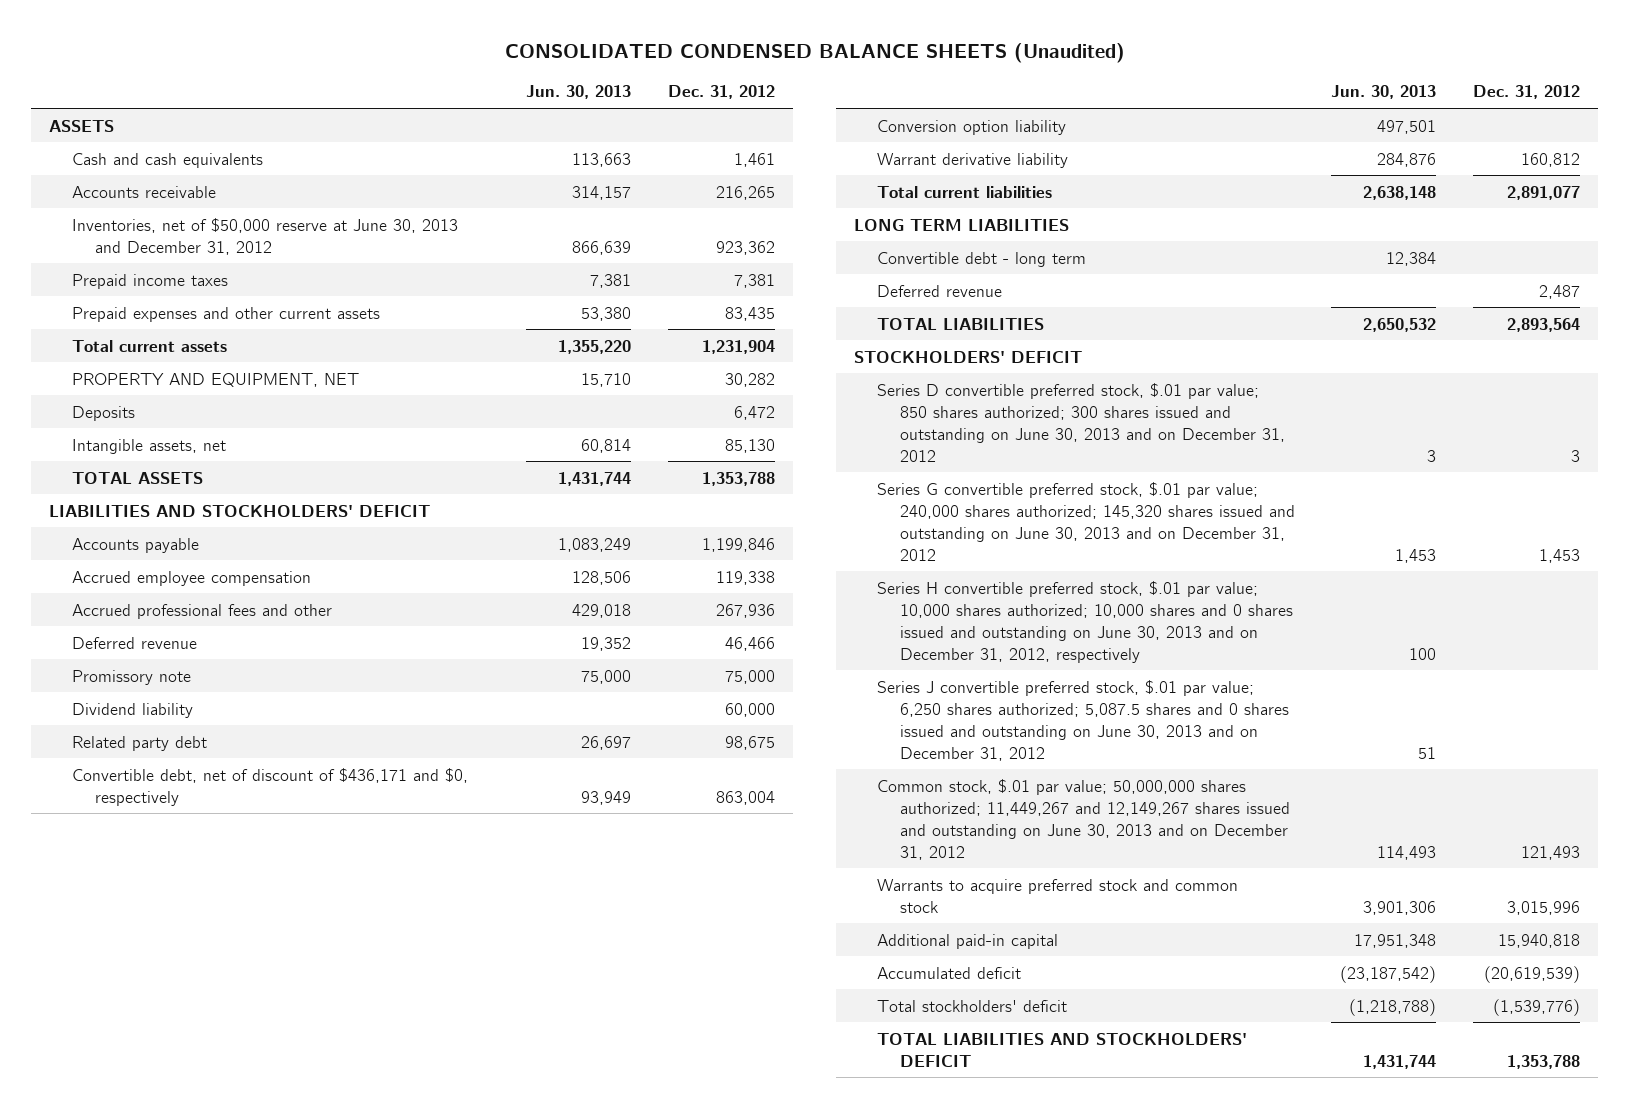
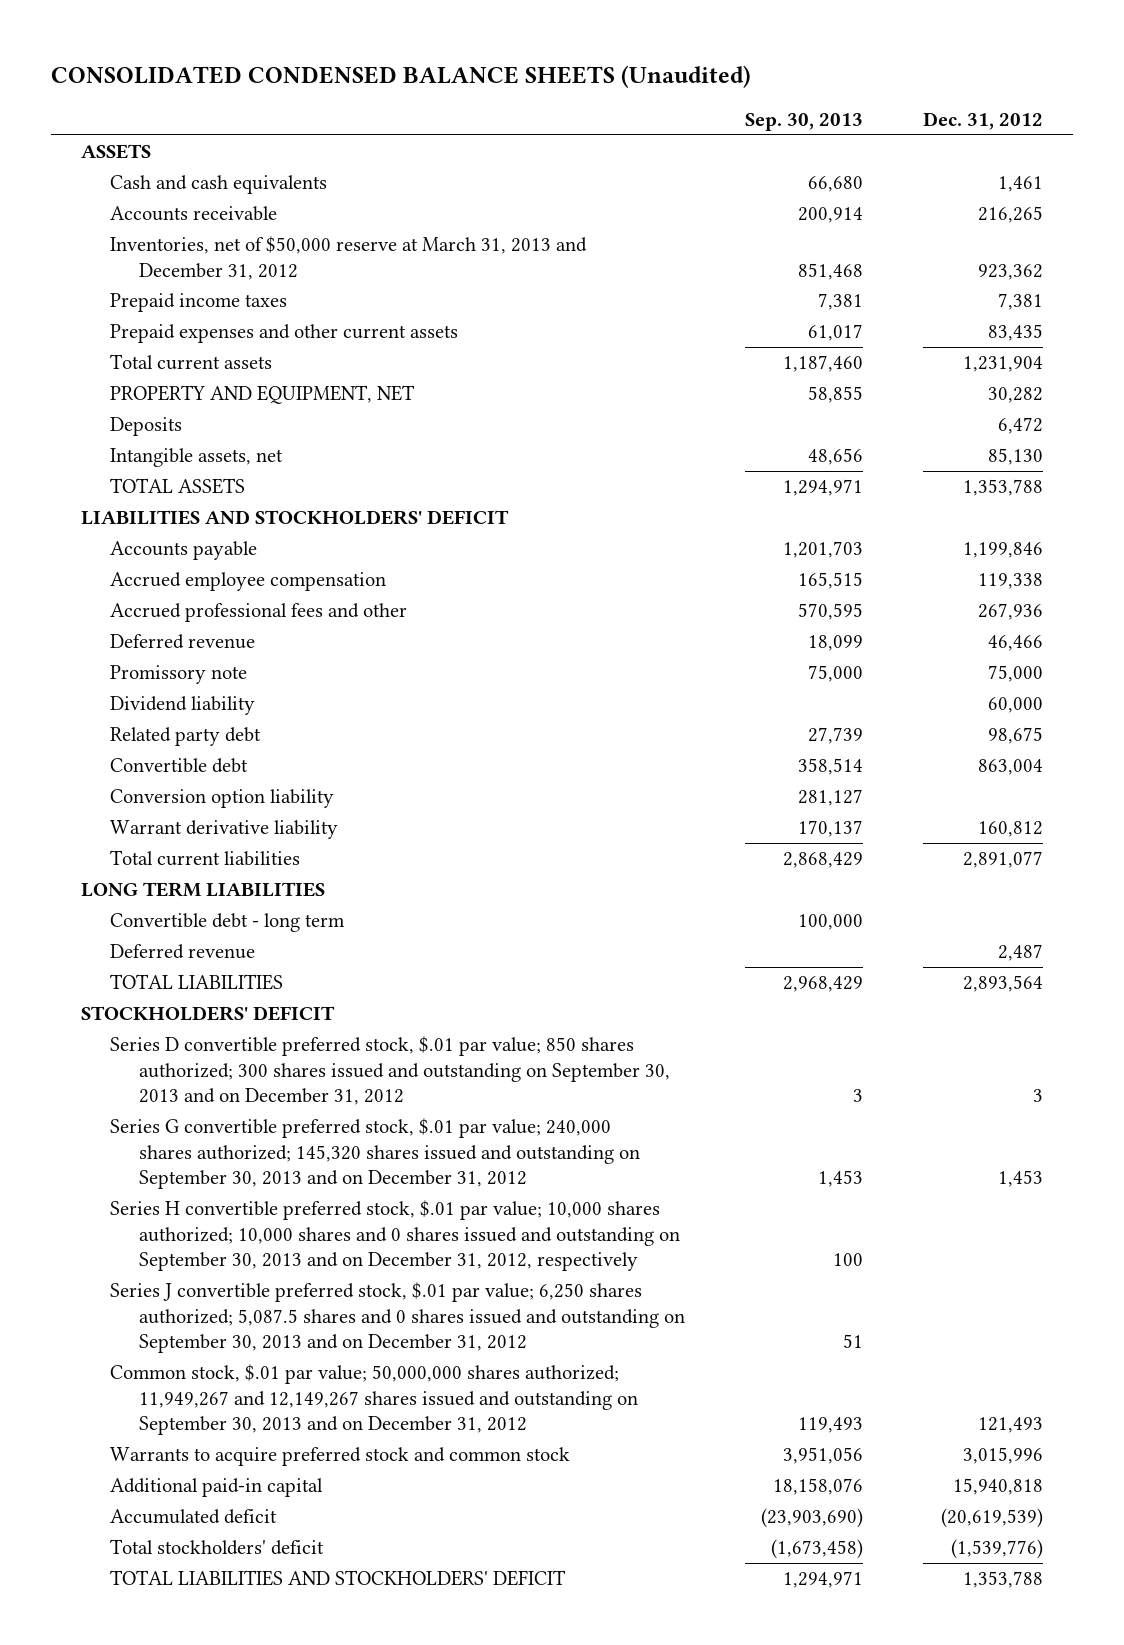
[526,85,632,100] Jun. 30, 2013 -> none
none -> [744,113,863,132] Sep. 30, 2013
[72,217,459,255] Inventories, net of $50,000 reserve at June 30, 2013 and December 31, 2012 -> [110,236,588,280] Inventories, net of $50,000 reserve at March 31, 2013 and December 31, 2012
[72,767,469,806] Convertible debt, net of discount of $436,171 and $0, respectively -> [110,758,249,774] Convertible debt
[876,382,1285,462] Series D convertible preferred stock, $.01 par value; 850 shares authorized; 300 shares issued and outstanding on June 30, 2013 and on December 31, 2012 -> [110,1036,671,1106] Series D convertible preferred stock, $.01 par value; 850 shares authorized; 300 shares issued and outstanding on September 30, 2013 and on December 31, 2012
[876,481,1295,561] Series G convertible preferred stock, $.01 par value; 240,000 shares authorized; 145,320 shares issued and outstanding on June 30, 2013 and on December 31, 2012 -> [110,1118,641,1190] Series G convertible preferred stock, $.01 par value; 240,000 shares authorized; 145,320 shares issued and outstanding on September 30, 2013 and on December 31, 2012
[876,580,1293,663] Series H convertible preferred stock, $.01 par value; 10,000 shares authorized; 10,000 shares and 0 shares issued and outstanding on June 30, 2013 and on December 31, 2012, respectively -> [110,1200,681,1272] Series H convertible preferred stock, $.01 par value; 10,000 shares authorized; 10,000 shares and 0 shares issued and outstanding on September 30, 2013 and on December 31, 2012, respectively
[876,679,1289,761] Series J convertible preferred stock, $.01 par value; 6,250 shares authorized; 5,087.5 shares and 0 shares issued and outstanding on June 30, 2013 and on December 31, 2012 -> [110,1282,686,1354] Series J convertible preferred stock, $.01 par value; 6,250 shares authorized; 5,087.5 shares and 0 shares issued and outstanding on September 30, 2013 and on December 31, 2012
[876,778,1290,860] Common stock, $.01 par value; 50,000,000 shares authorized; 11,449,267 and 12,149,267 shares issued and outstanding on June 30, 2013 and on December 31, 2012 -> [110,1364,639,1436] Common stock, $.01 par value; 50,000,000 shares authorized; 11,949,267 and 12,149,267 shares issued and outstanding on September 30, 2013 and on December 31, 2012

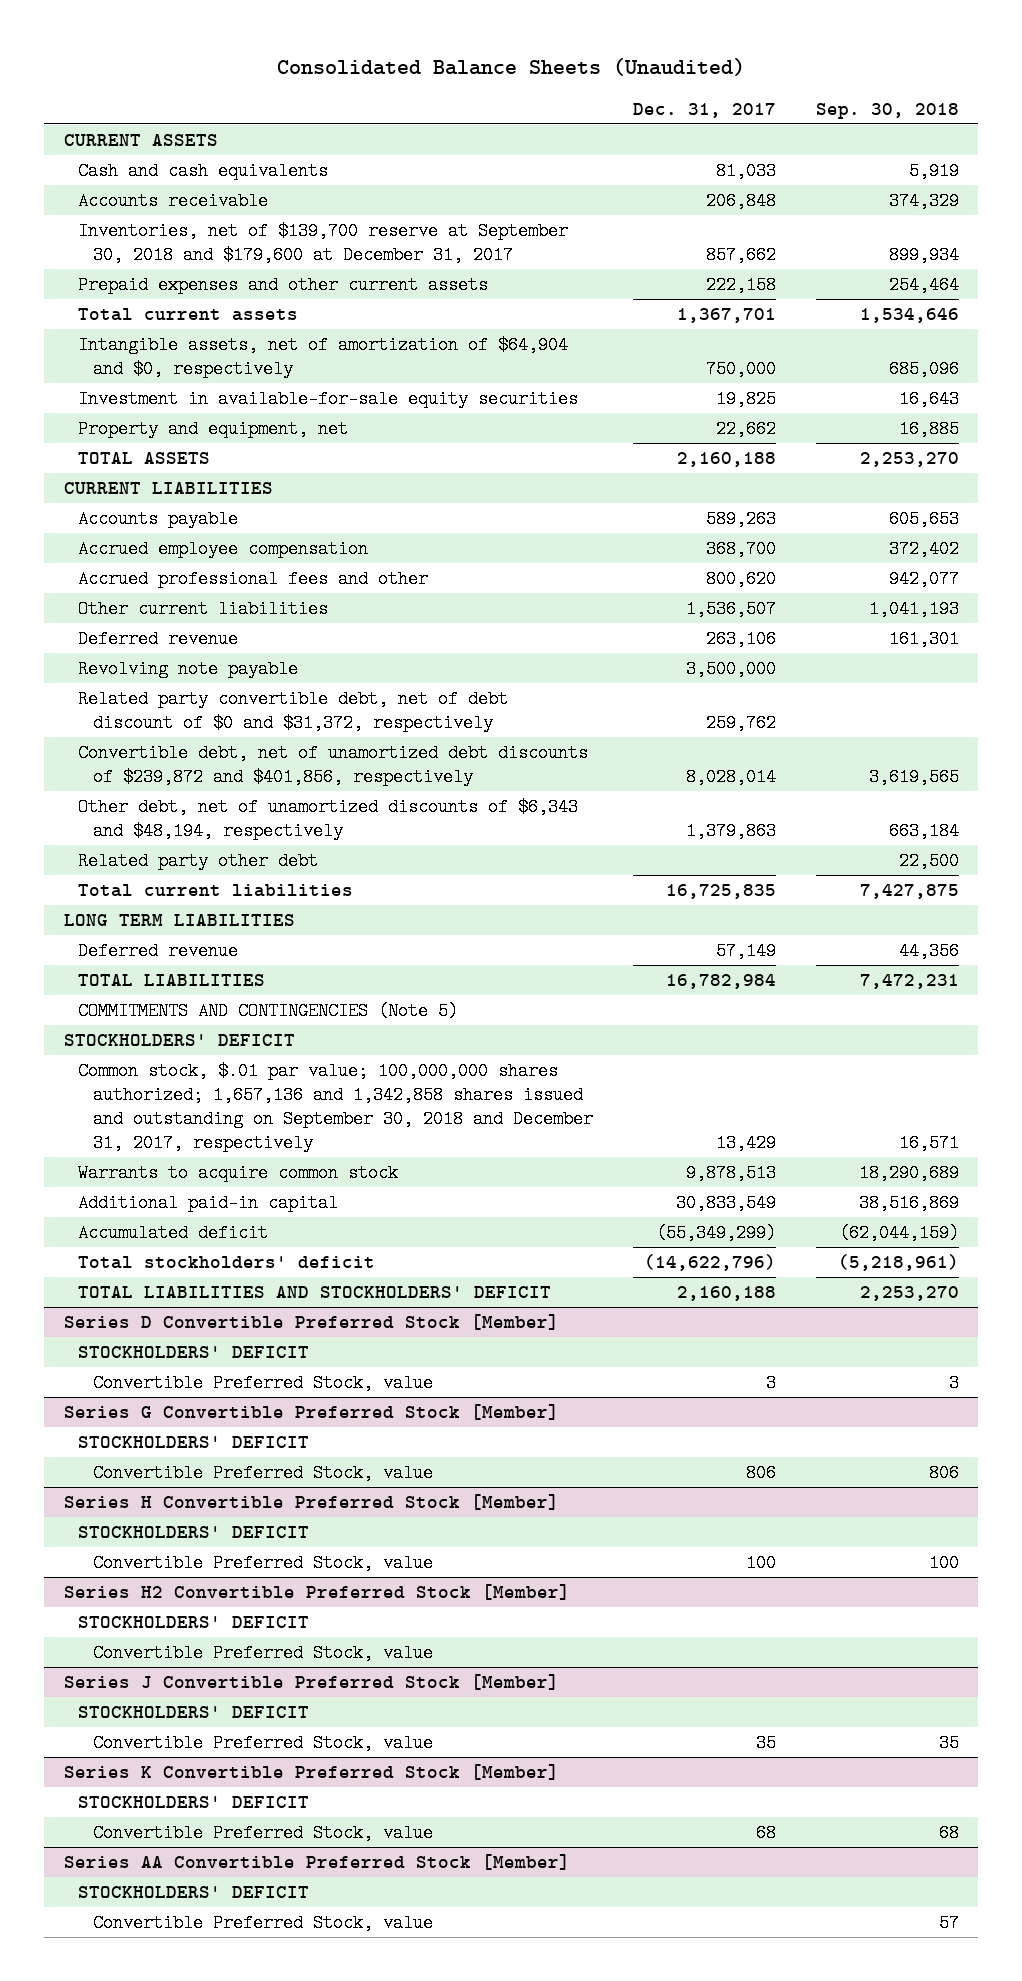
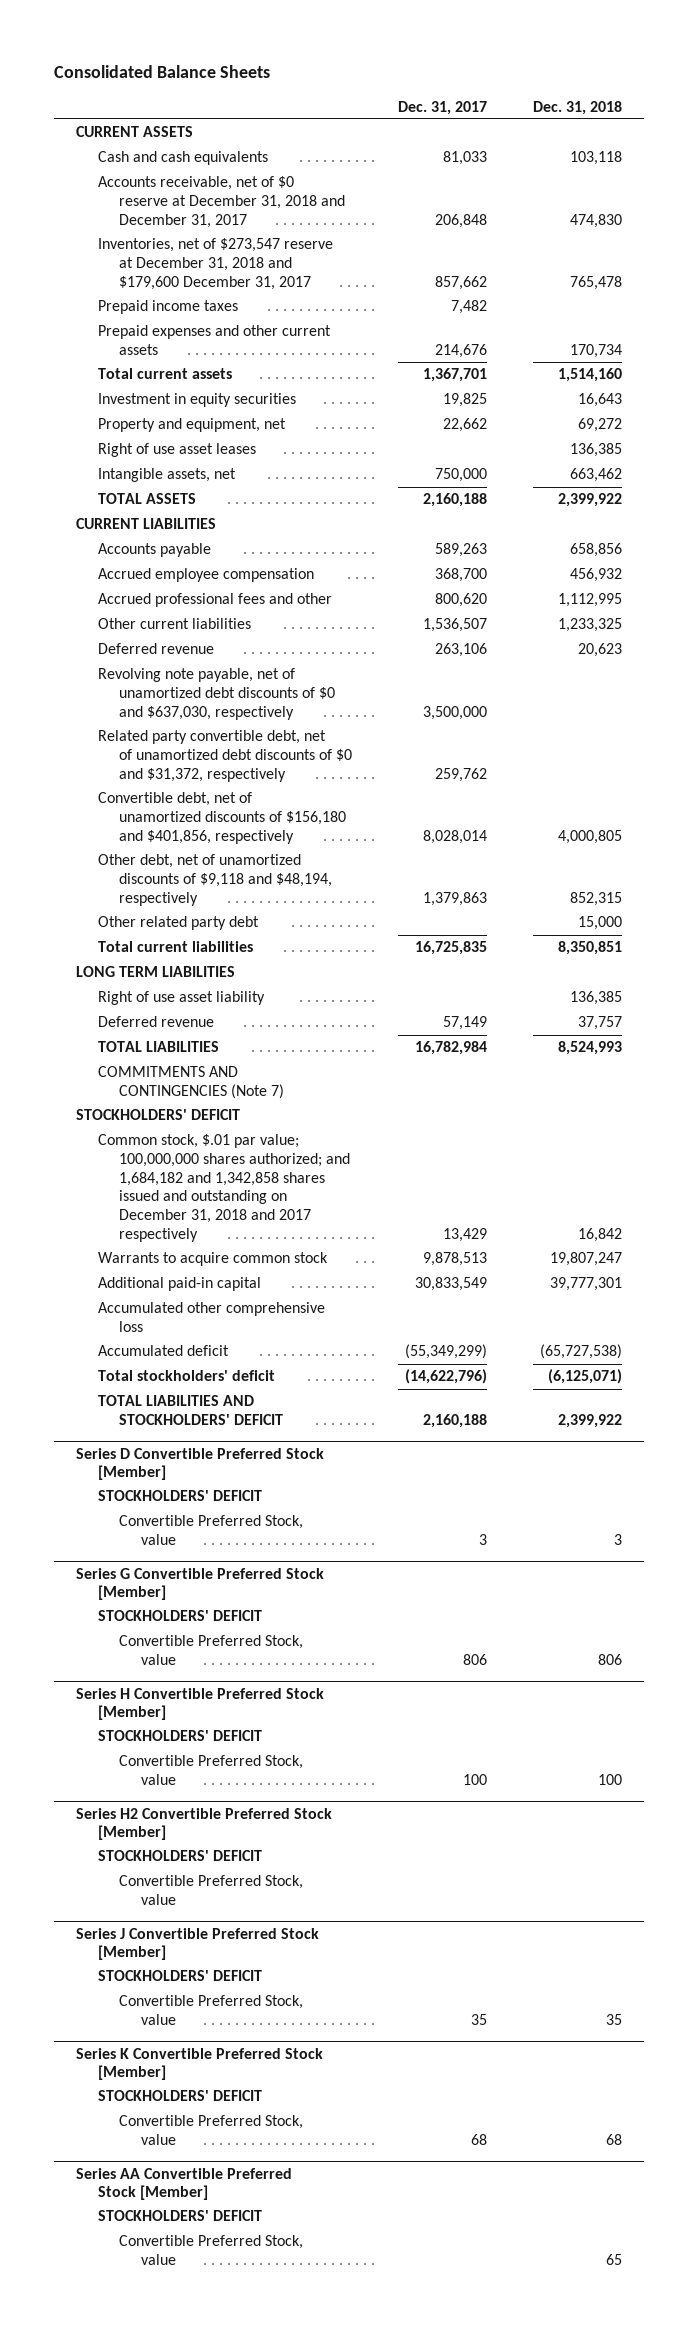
[277,58,746,77] Consolidated Balance Sheets (Unaudited) -> [53,65,270,79] Consolidated Balance Sheets
[815,103,959,120] Sep. 30, 2018 -> none
none -> [532,100,622,115] Dec. 31, 2018
[78,191,269,210] Accounts receivable -> [97,176,346,228] Accounts receivable, net of $0 reserve at December 31, 2018 and December 31, 2017
[78,221,569,264] Inventories, net of $139,700 reserve at September 30, 2018 and $179,600 at December 31, 2017 -> [97,238,333,290] Inventories, net of $273,547 reserve at December 31, 2018 and $179,600 December 31, 2017
none -> [97,300,238,315] Prepaid income taxes
[705,275,776,294] 222,158 -> [435,344,488,359] 214,676
[78,335,569,378] Intangible assets, net of amortization of $64,904 and $0, respectively -> none
[78,389,579,408] Investment in available-for-sale equity securities -> [97,393,296,408] Investment in equity securities
none -> [97,443,256,458] Right of use asset leases
none -> [97,468,236,483] Intangible assets, net
[78,659,299,678] Revolving note payable -> [97,668,336,720] Revolving note payable, net of unamortized debt discounts of $0 and $637,030, respectively
[78,689,509,732] Related party convertible debt, net of debt discount of $0 and $31,372, respectively -> [97,730,353,782] Related party convertible debt, net of unamortized debt discounts of $0 and $31,372, respectively
[78,743,589,786] Convertible debt, net of unamortized debt discounts of $239,872 and $401,856, respectively -> [97,792,347,844] Convertible debt, net of unamortized discounts of $156,180 and $401,856, respectively
[78,797,579,840] Other debt, net of unamortized discounts of $6,343 and $48,194, respectively -> [97,854,333,906] Other debt, net of unamortized discounts of $9,118 and $48,194, respectively
[78,851,319,870] Related party other debt -> [97,916,259,931] Other related party debt
none -> [97,991,265,1006] Right of use asset liability
[78,1001,459,1020] COMMITMENTS AND CONTINGENCIES (Note 5) -> [97,1066,285,1100] COMMITMENTS AND CONTINGENCIES (Note 7)
[78,1061,594,1152] Common stock, $.01 par value; 100,000,000 shares authorized; 1,657,136 and 1,342,858 shares issued and outstanding on September 30, 2018 and December 31, 2017, respectively -> [97,1134,351,1242] Common stock, $.01 par value; 100,000,000 shares authorized; and 1,684,182 and 1,342,858 shares issued and outstanding on December 31, 2018 and 2017 respectively
none -> [97,1302,325,1333] Accumulated other comprehensive loss

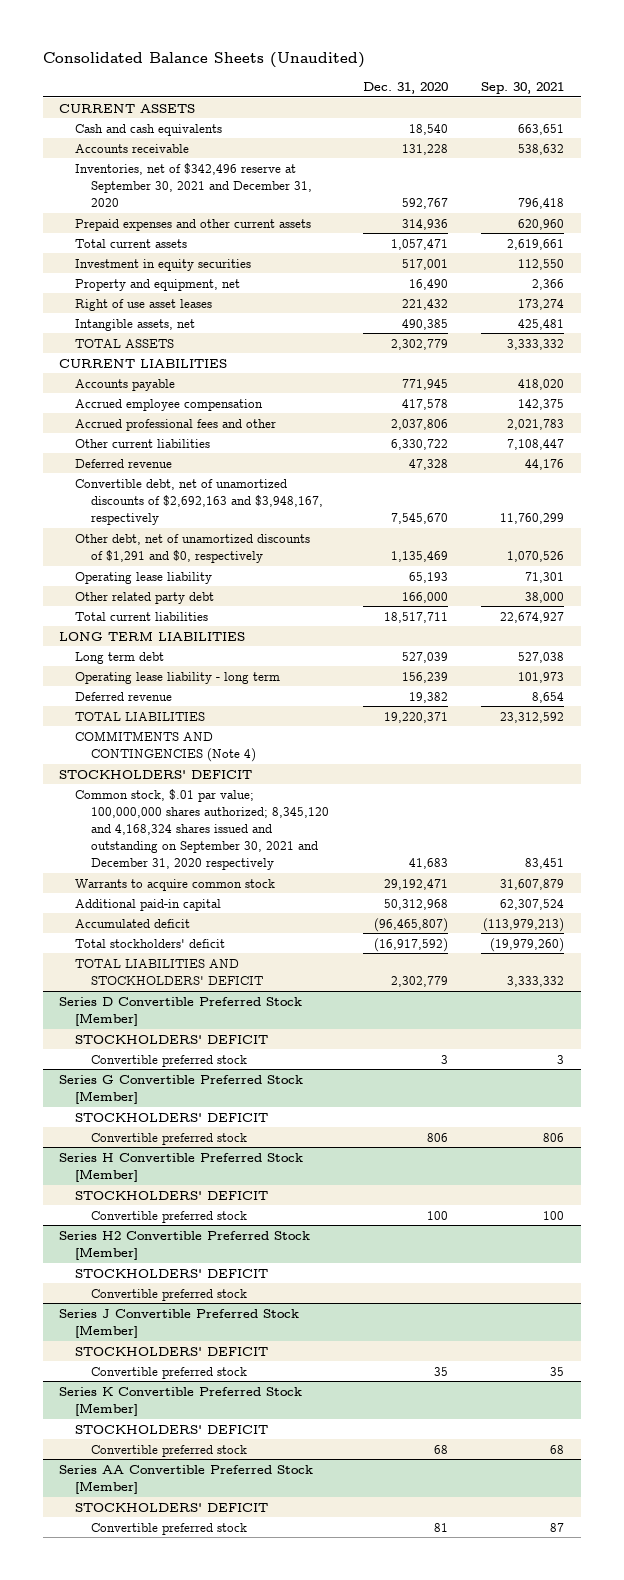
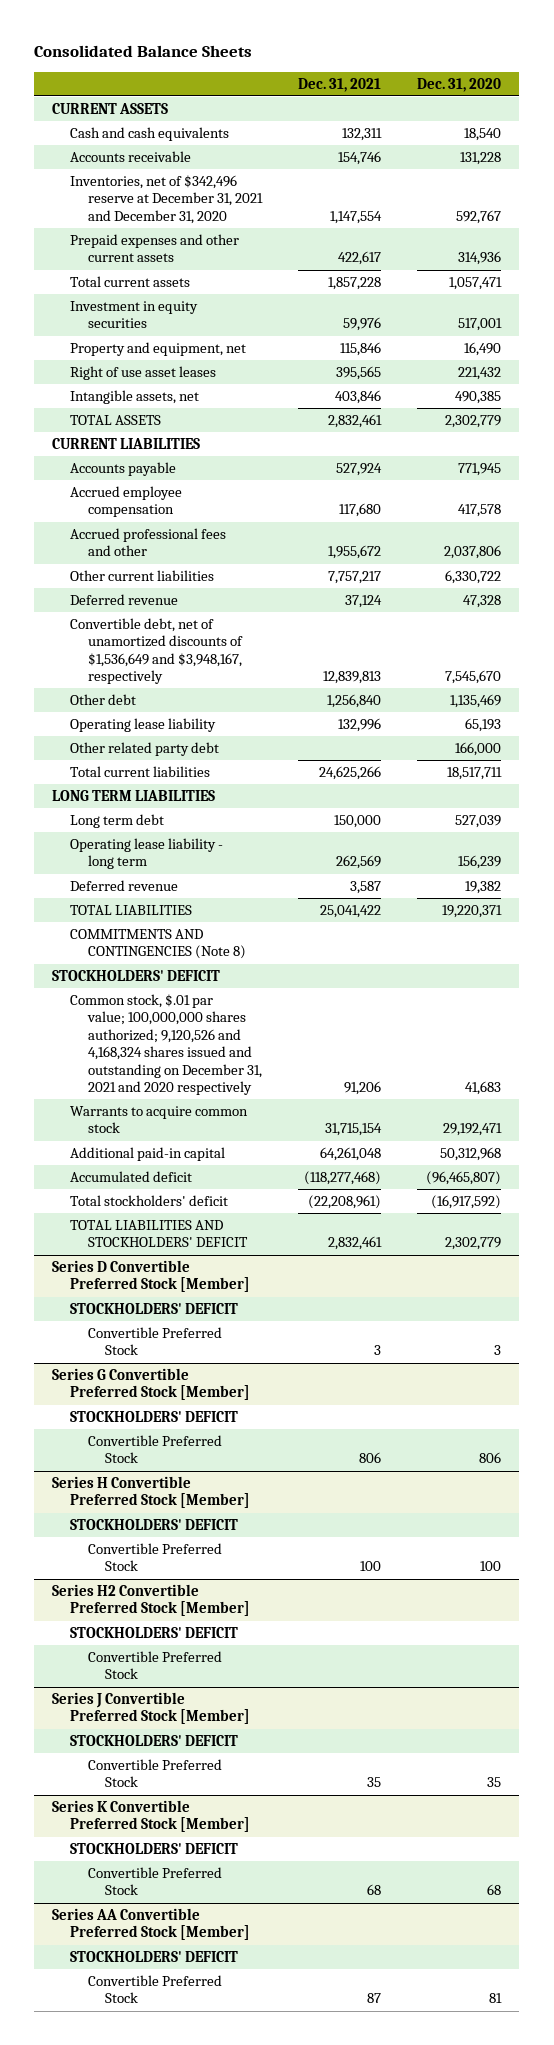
[42,52,365,69] Consolidated Balance Sheets (Unaudited) -> [34,45,253,58] Consolidated Balance Sheets
[481,82,565,95] Sep. 30, 2021 -> none
none -> [297,77,381,92] Dec. 31, 2021
[75,162,313,207] Inventories, net of $342,496 reserve at September 30, 2021 and December 31, 2020 -> [70,175,263,224] Inventories, net of $342,496 reserve at December 31, 2021 and December 31, 2020
[75,478,324,525] Convertible debt, net of unamortized discounts of $2,692,163 and $3,948,167, respectively -> [70,618,243,685] Convertible debt, net of unamortized discounts of $1,536,649 and $3,948,167, respectively
[75,533,311,563] Other debt, net of unamortized discounts of $1,291 and $0, respectively -> [70,694,137,706] Other debt
[75,730,257,762] COMMITMENTS AND CONTINGENCIES (Note 4) -> [70,929,246,960] COMMITMENTS AND CONTINGENCIES (Note 8)
[75,788,330,870] Common stock, $.01 par value; 100,000,000 shares authorized; 8,345,120 and 4,168,324 shares issued and outstanding on September 30, 2021 and December 31, 2020 respectively -> [70,994,262,1096] Common stock, $.01 par value; 100,000,000 shares authorized; 9,120,526 and 4,168,324 shares issued and outstanding on December 31, 2021 and 2020 respectively
[91,1054,248,1067] Convertible preferred stock -> [87,1327,222,1356] Convertible Preferred Stock
[91,1132,248,1145] Convertible preferred stock -> [87,1435,222,1464] Convertible Preferred Stock
[91,1210,248,1223] Convertible preferred stock -> [87,1543,222,1572] Convertible Preferred Stock
[91,1288,248,1301] Convertible preferred stock -> [87,1651,222,1680] Convertible Preferred Stock
[91,1366,248,1379] Convertible preferred stock -> [87,1759,222,1788] Convertible Preferred Stock
[91,1444,248,1457] Convertible preferred stock -> [87,1867,222,1896] Convertible Preferred Stock
[91,1522,248,1535] Convertible preferred stock -> [87,1975,222,2004] Convertible Preferred Stock

